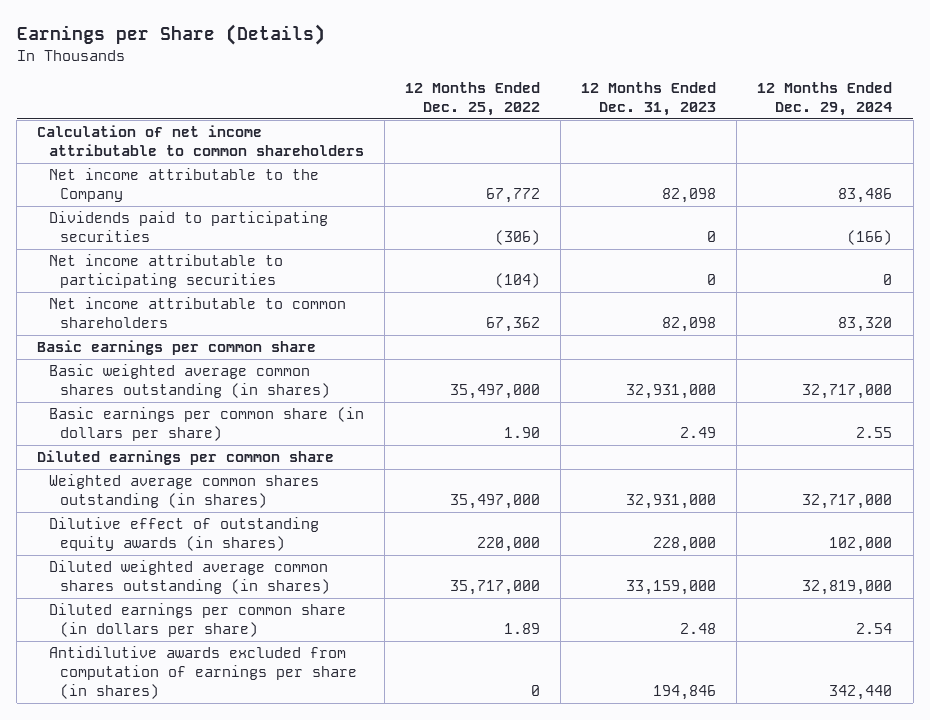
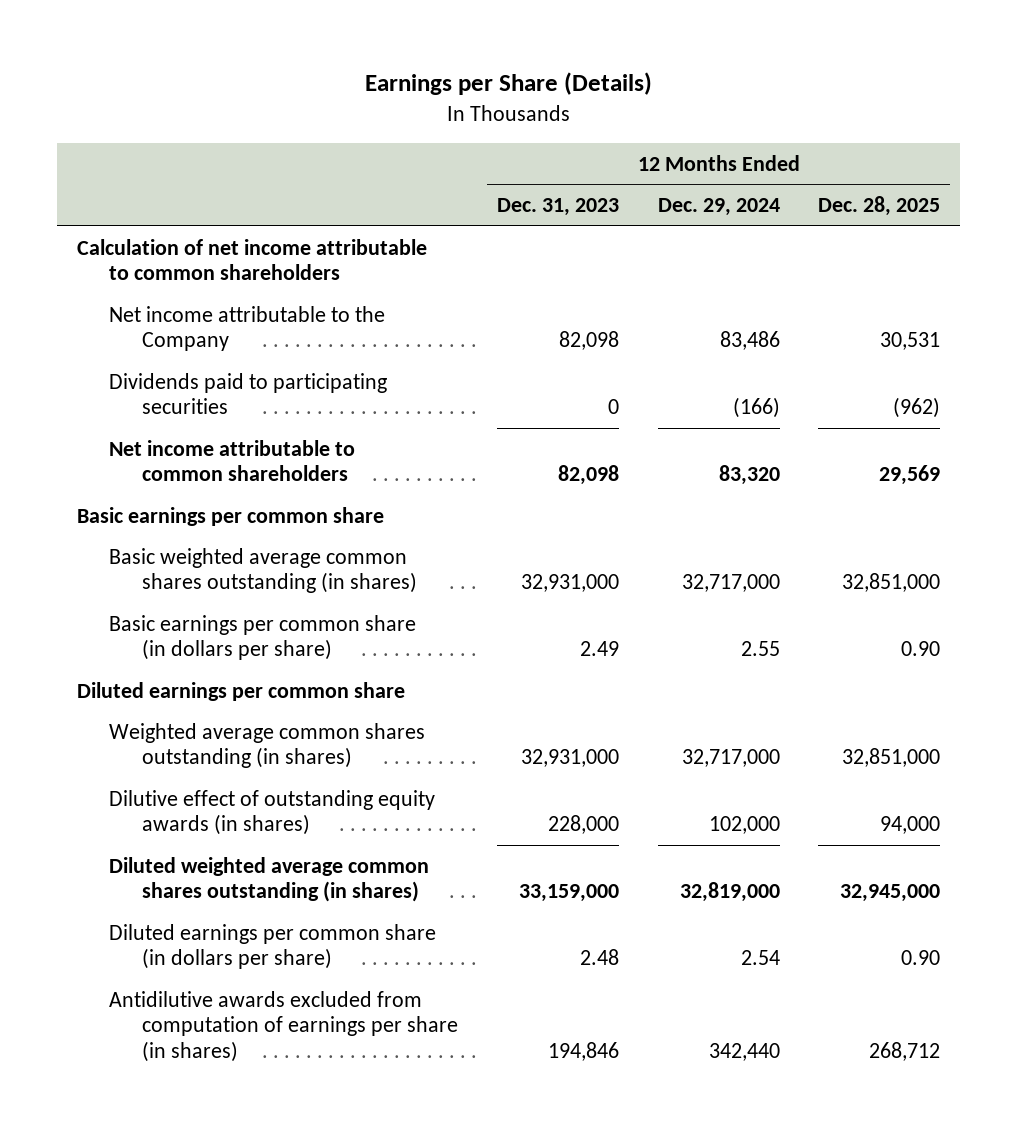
[405,82,541,117] 12 Months Ended Dec. 25, 2022 -> none
none -> [818,196,941,217] Dec. 28, 2025
[48,254,283,289] Net income attributable to participating securities -> none

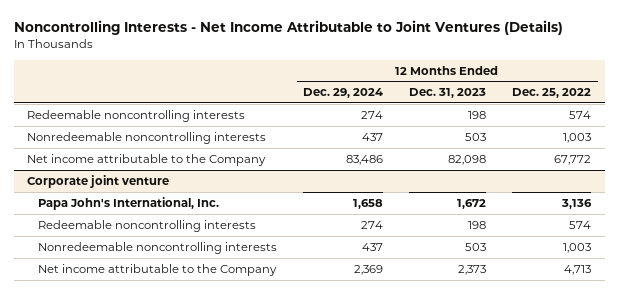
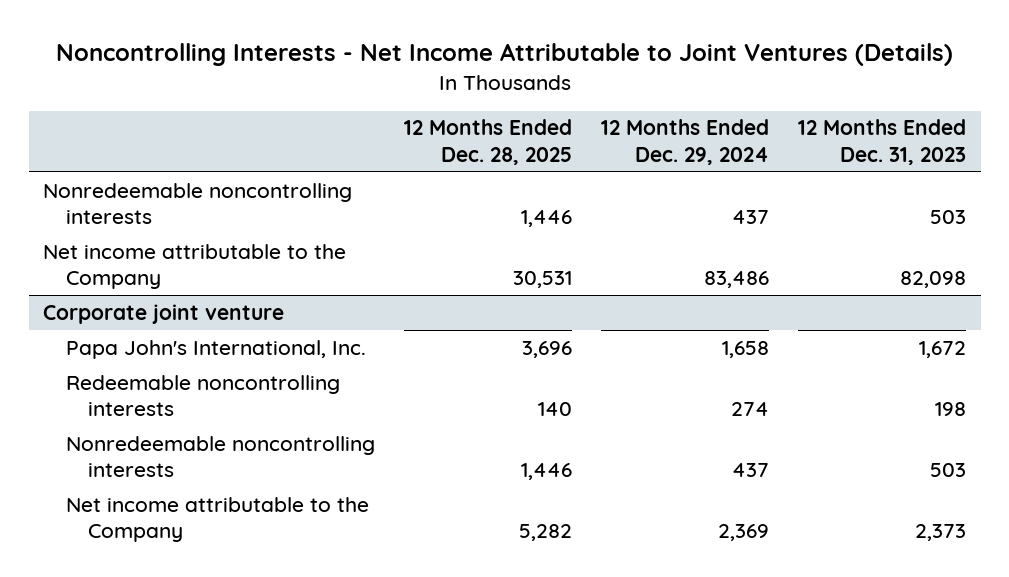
[512,88,592,99] Dec. 25, 2022 -> none
none -> [403,119,572,165] 12 Months Ended Dec. 28, 2025
[27,109,246,122] Redeemable noncontrolling interests -> none

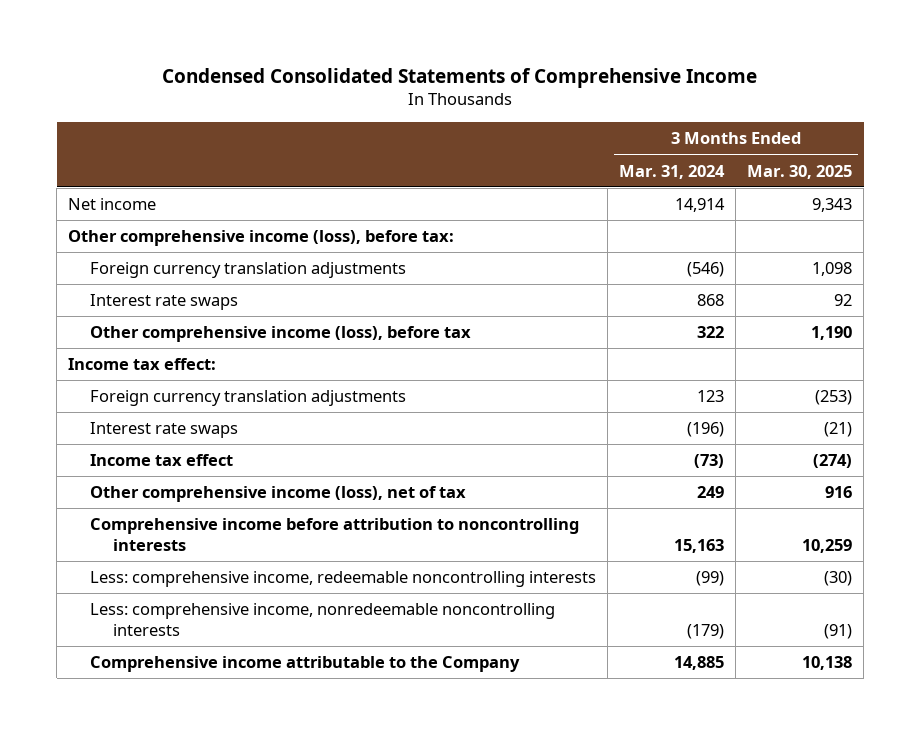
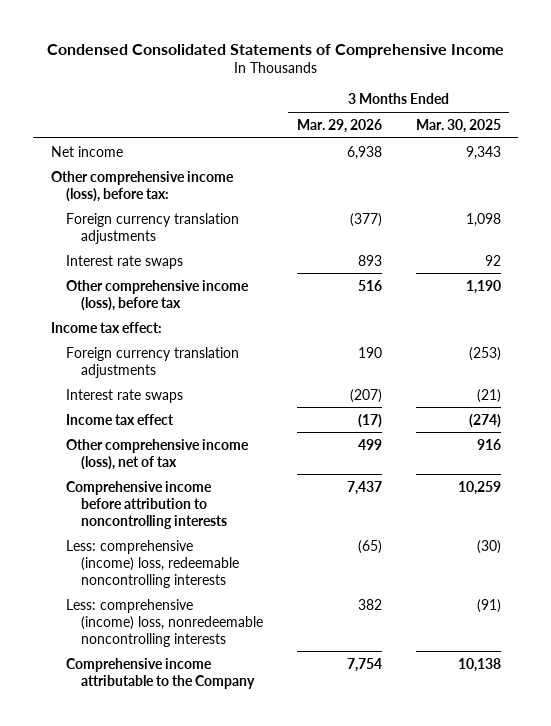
[619,164,726,179] Mar. 31, 2024 -> none
none -> [296,118,382,133] Mar. 29, 2026
[90,571,597,588] Less: comprehensive income, redeemable noncontrolling interests -> [65,539,239,588] Less: comprehensive (income) loss, redeemable noncontrolling interests
[90,603,556,636] Less: comprehensive income, nonredeemable noncontrolling interests -> [65,598,263,647] Less: comprehensive (income) loss, nonredeemable noncontrolling interests

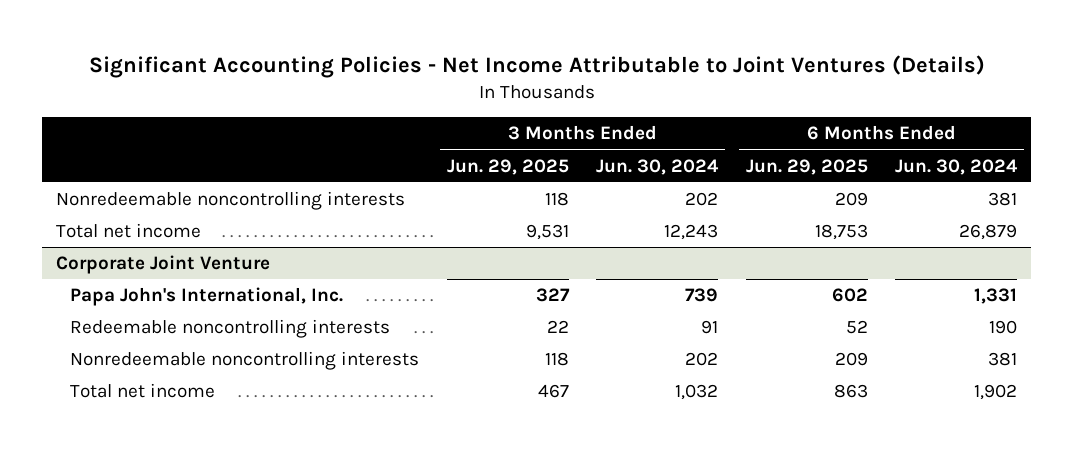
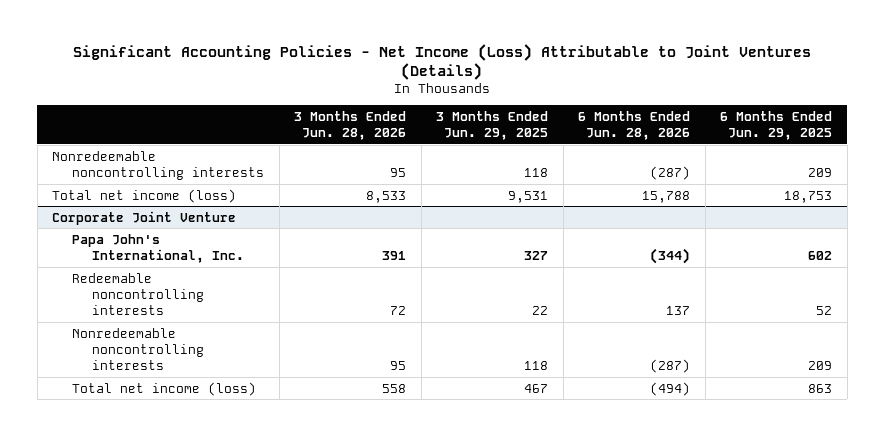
[88,54,985,78] Significant Accounting Policies - Net Income Attributable to Joint Ventures (Details) -> [73,43,812,80] Significant Accounting Policies - Net Income (Loss) Attributable to Joint Ventures (Details)
[596,158,720,175] Jun. 30, 2024 -> none
[895,158,1019,175] Jun. 30, 2024 -> none
none -> [294,110,407,140] 3 Months Ended Jun. 28, 2026
none -> [578,110,691,140] 6 Months Ended Jun. 28, 2026
[55,223,201,239] Total net income -> [52,188,237,203] Total net income (loss)
[70,383,216,399] Total net income -> [72,381,257,396] Total net income (loss)

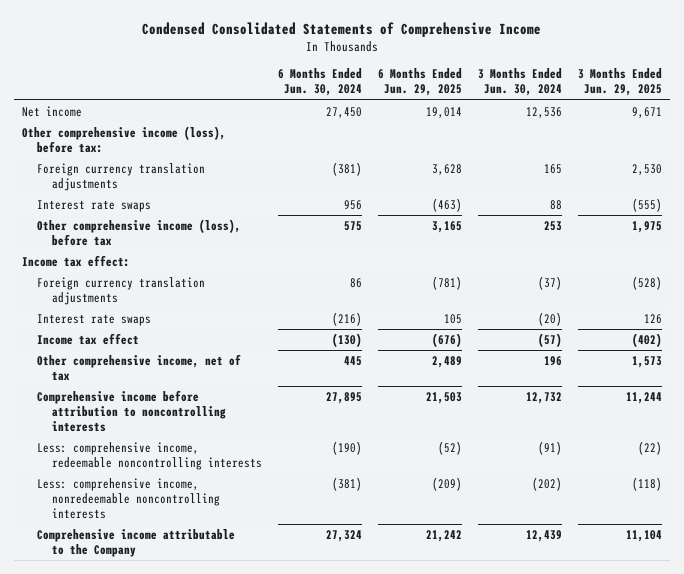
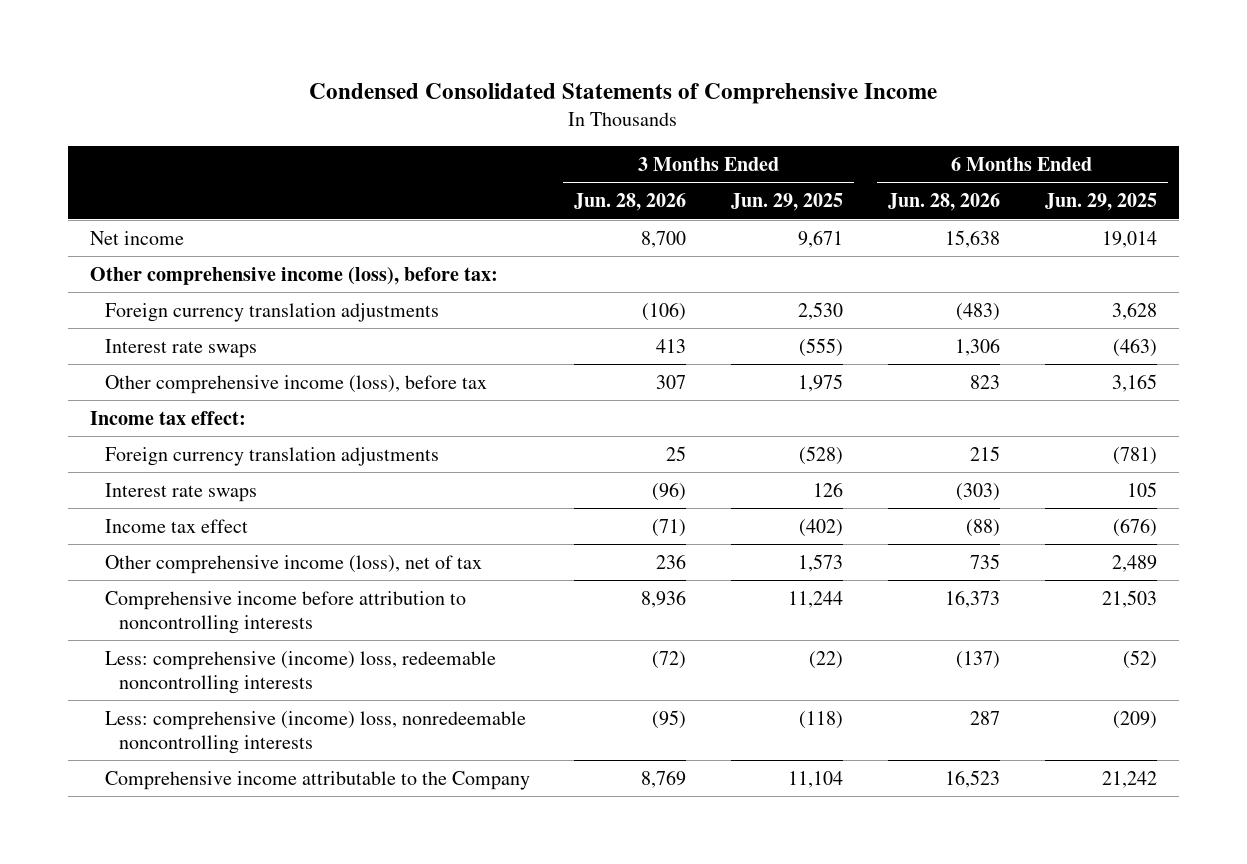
[277,68,362,97] 6 Months Ended Jun. 30, 2024 -> none
[477,68,562,97] 3 Months Ended Jun. 30, 2024 -> none
none -> [574,193,687,212] Jun. 28, 2026
none -> [887,193,1000,212] Jun. 28, 2026
[37,353,242,382] Other comprehensive income, net of tax -> [104,554,482,574] Other comprehensive income (loss), net of tax
[37,441,262,471] Less: comprehensive income, redeemable noncontrolling interests -> [104,650,496,694] Less: comprehensive (income) loss, redeemable noncontrolling interests
[37,477,220,520] Less: comprehensive income, nonredeemable noncontrolling interests -> [104,710,526,754] Less: comprehensive (income) loss, nonredeemable noncontrolling interests

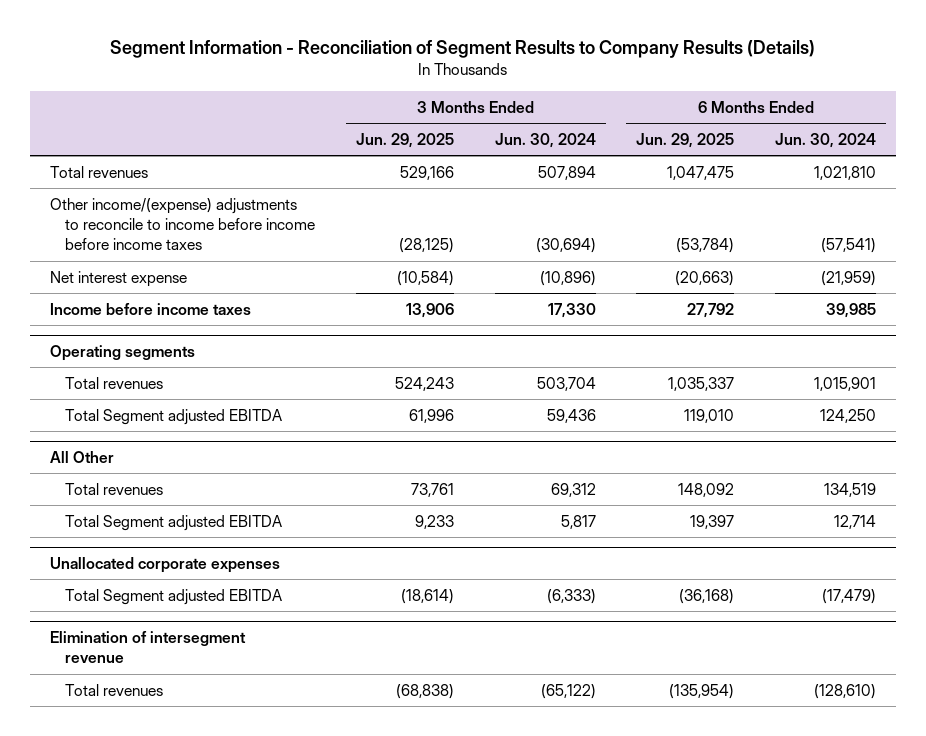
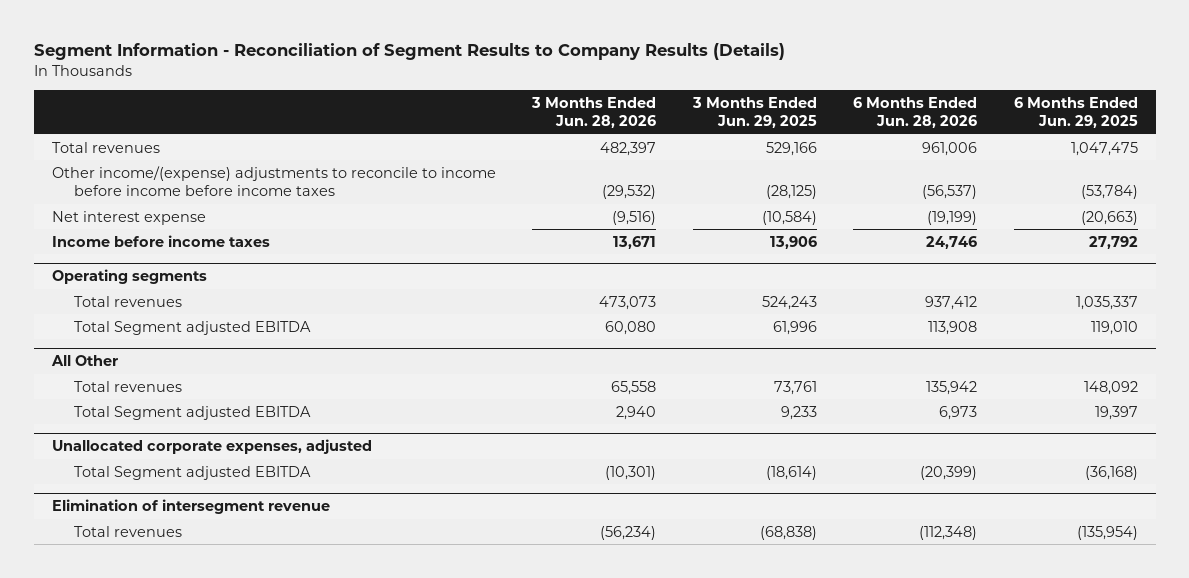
[494,132,596,148] Jun. 30, 2024 -> none
[774,132,876,148] Jun. 30, 2024 -> none
none -> [531,96,657,129] 3 Months Ended Jun. 28, 2026
none -> [853,96,978,129] 6 Months Ended Jun. 28, 2026
[50,556,281,573] Unallocated corporate expenses -> [51,438,372,454] Unallocated corporate expenses, adjusted

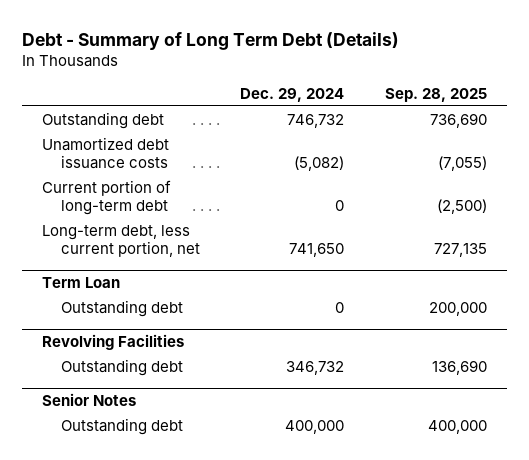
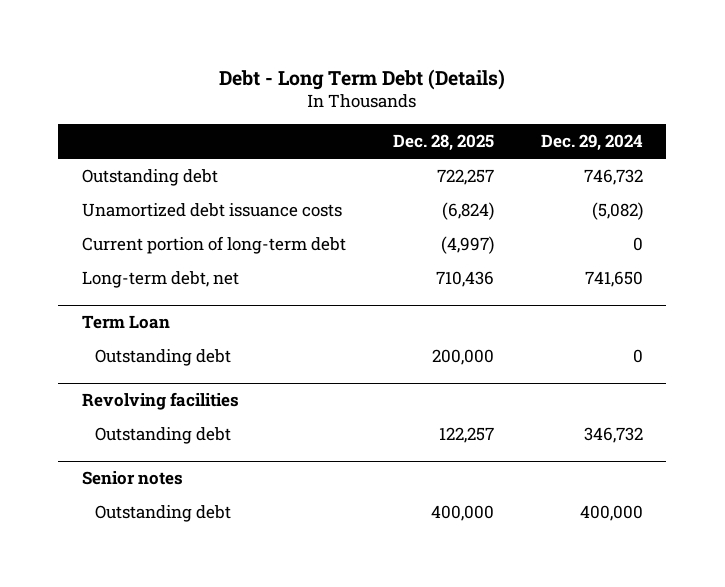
[22,31,400,50] Debt - Summary of Long Term Debt (Details) -> [219,68,506,90] Debt - Long Term Debt (Details)
[385,87,488,102] Sep. 28, 2025 -> none
none -> [392,134,494,152] Dec. 28, 2025
[42,224,200,258] Long-term debt, less current portion, net -> [81,271,239,289] Long-term debt, net
[42,334,185,351] Revolving Facilities -> [81,392,239,411] Revolving facilities
[42,393,137,407] Senior Notes -> [81,471,183,486] Senior notes

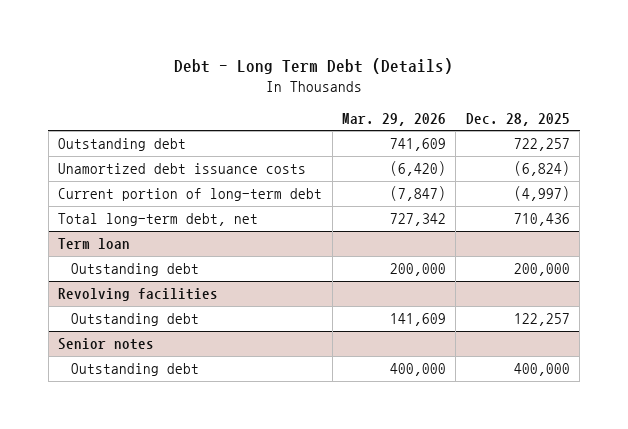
[540,134,643,152] Dec. 29, 2024 -> none
none -> [341,112,446,126] Mar. 29, 2026
[81,271,239,289] Long-term debt, net -> [58,213,259,227] Total long-term debt, net
[81,315,170,330] Term Loan -> [58,238,131,250] Term loan

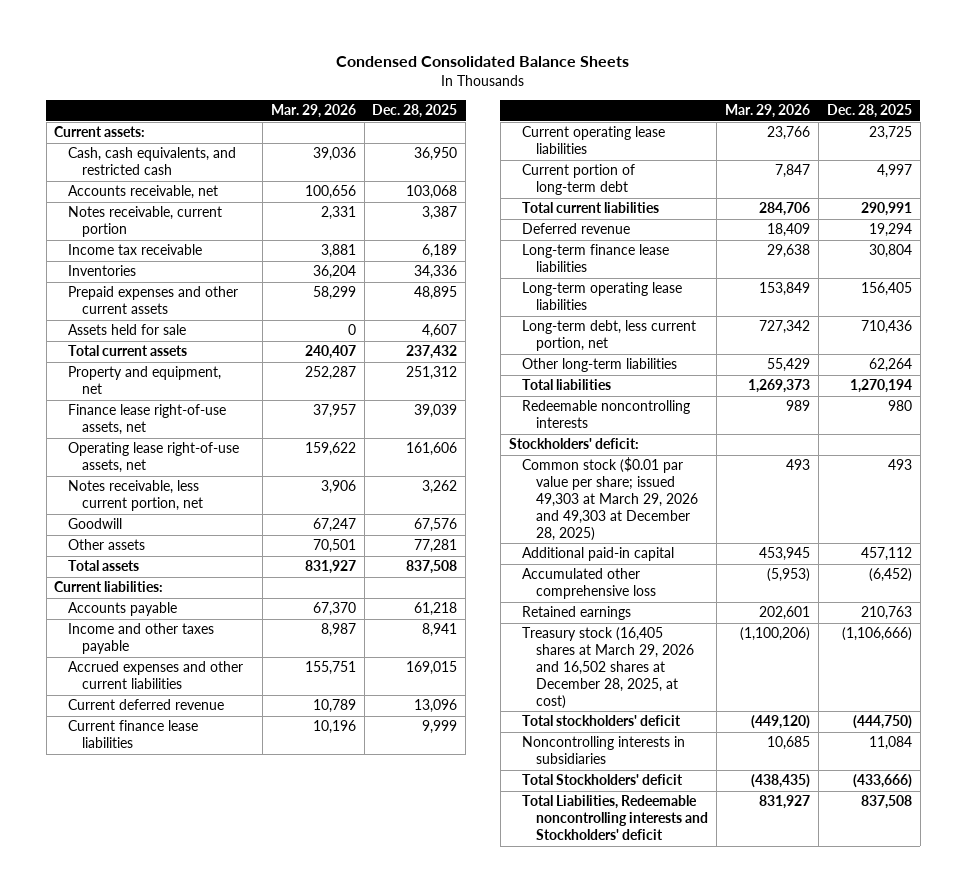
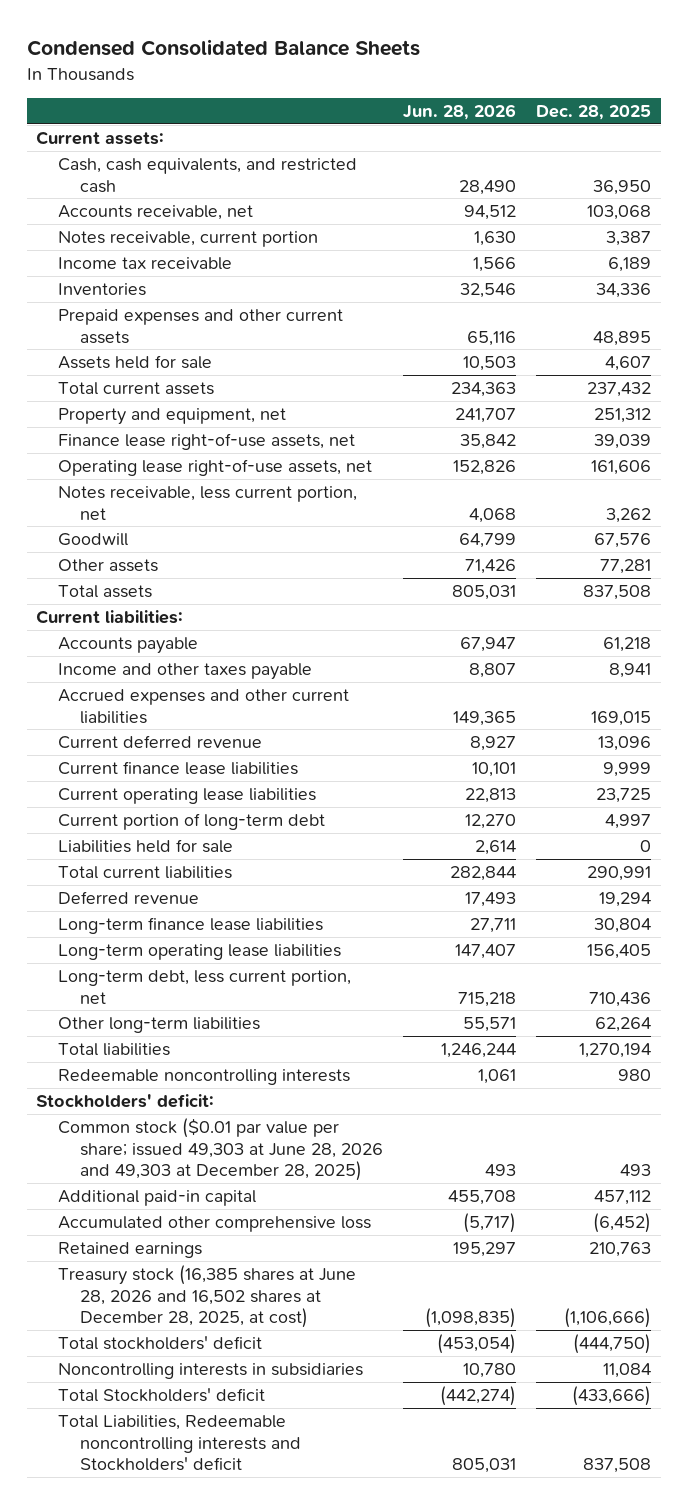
[270,104,356,119] Mar. 29, 2026 -> none
none -> [403,103,517,120] Jun. 28, 2026
none -> [58,839,234,854] Liabilities held for sale
[522,457,699,541] Common stock ($0.01 par value per share; issued 49,303 at March 29, 2026 and 49,303 at December 28, 2025) -> [58,1118,384,1182] Common stock ($0.01 par value per share; issued 49,303 at June 28, 2026 and 49,303 at December 28, 2025)
[522,627,695,709] Treasury stock (16,405 shares at March 29, 2026 and 16,502 shares at December 28, 2025, at cost) -> [58,1265,357,1329] Treasury stock (16,385 shares at June 28, 2026 and 16,502 shares at December 28, 2025, at cost)

